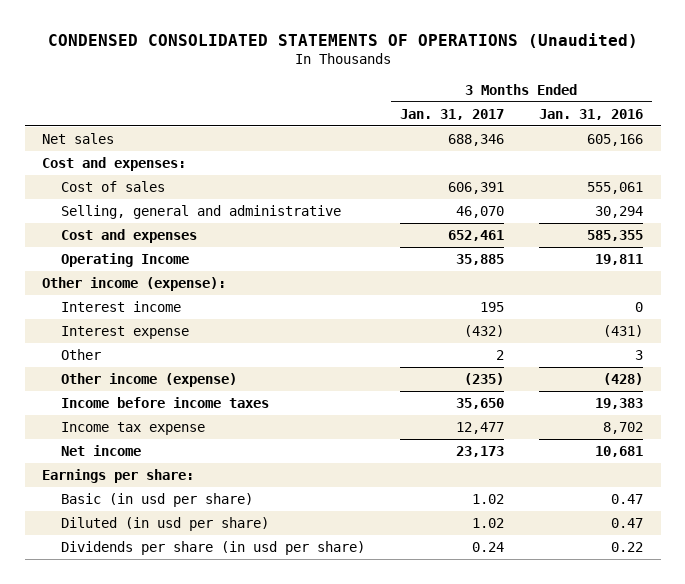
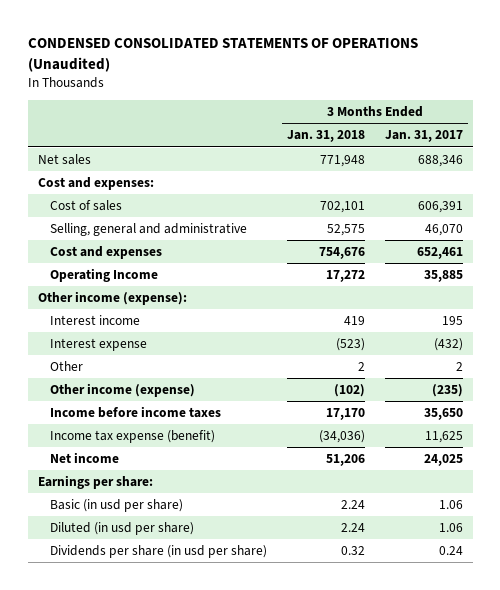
[538,108,643,120] Jan. 31, 2016 -> none
none -> [286,130,365,143] Jan. 31, 2018
[60,421,205,435] Income tax expense -> [49,430,215,444] Income tax expense (benefit)
[455,421,504,434] 12,477 -> [424,431,463,444] 11,625
[455,445,504,457] 23,173 -> [423,454,463,467] 24,025
[471,493,504,504] 1.02 -> [438,500,463,510] 1.06
[471,517,504,528] 1.02 -> [438,523,463,533] 1.06

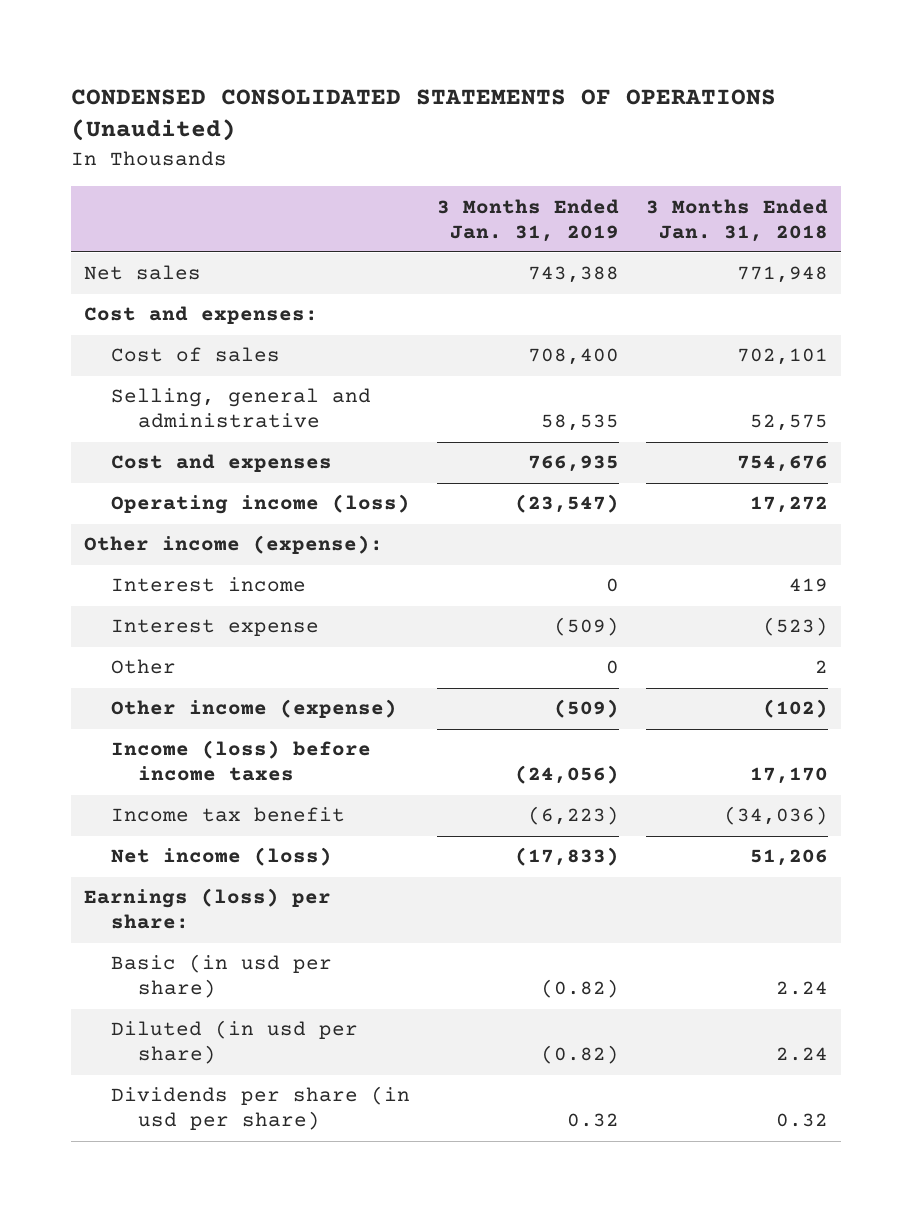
[384,130,463,143] Jan. 31, 2017 -> none
none -> [436,198,619,242] 3 Months Ended Jan. 31, 2019
[49,268,158,283] Operating Income -> [111,494,411,515] Operating income (loss)
[49,406,221,419] Income before income taxes -> [111,740,372,782] Income (loss) before income taxes
[49,430,215,444] Income tax expense (benefit) -> [111,807,346,823] Income tax benefit
[49,452,119,464] Net income -> [111,847,333,867] Net income (loss)
[37,475,153,490] Earnings per share: -> [84,888,332,930] Earnings (loss) per share:

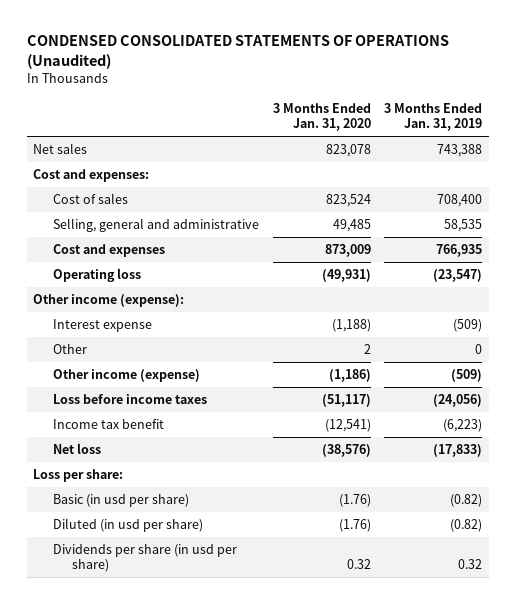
[645,198,828,242] 3 Months Ended Jan. 31, 2018 -> none
none -> [272,103,371,132] 3 Months Ended Jan. 31, 2020
[111,494,411,515] Operating income (loss) -> [52,268,141,283] Operating loss
[111,577,307,593] Interest income -> none
[111,740,372,782] Income (loss) before income taxes -> [52,394,207,405] Loss before income taxes
[111,847,333,867] Net income (loss) -> [52,443,101,455] Net loss
[84,888,332,930] Earnings (loss) per share: -> [33,469,124,483] Loss per share:

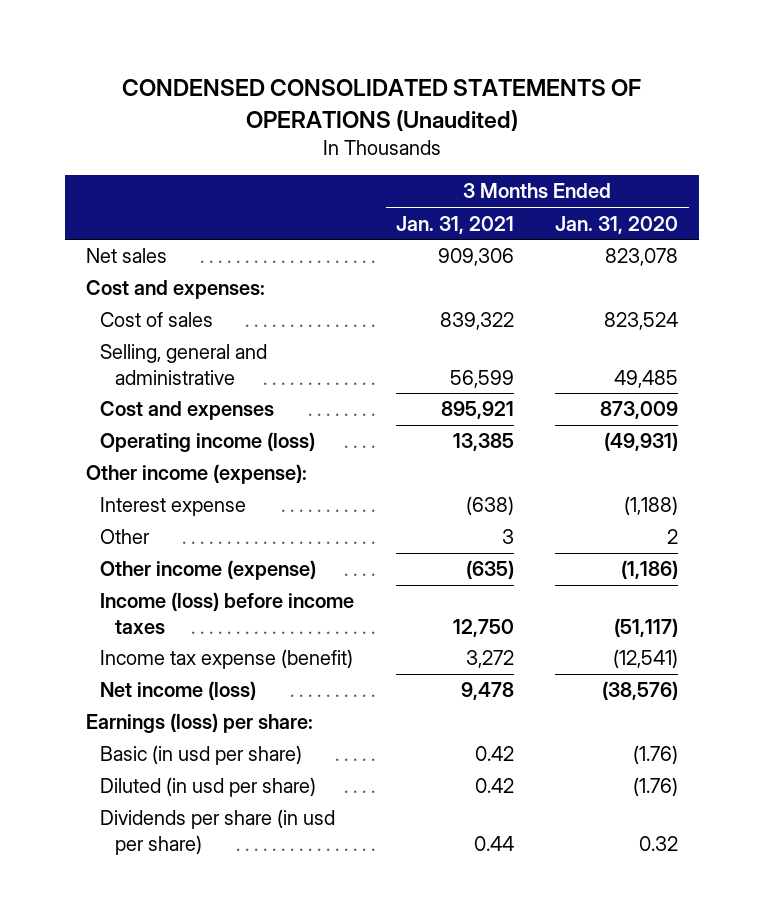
[384,103,483,132] 3 Months Ended Jan. 31, 2019 -> none
none -> [395,215,514,234] Jan. 31, 2021
[52,268,141,283] Operating loss -> [100,432,316,453] Operating income (loss)
[52,394,207,405] Loss before income taxes -> [100,592,355,634] Income (loss) before income taxes
[52,419,164,430] Income tax benefit -> [100,649,354,670] Income tax expense (benefit)
[52,443,101,455] Net loss -> [100,681,257,701] Net income (loss)
[33,469,124,483] Loss per share: -> [85,713,313,734] Earnings (loss) per share:

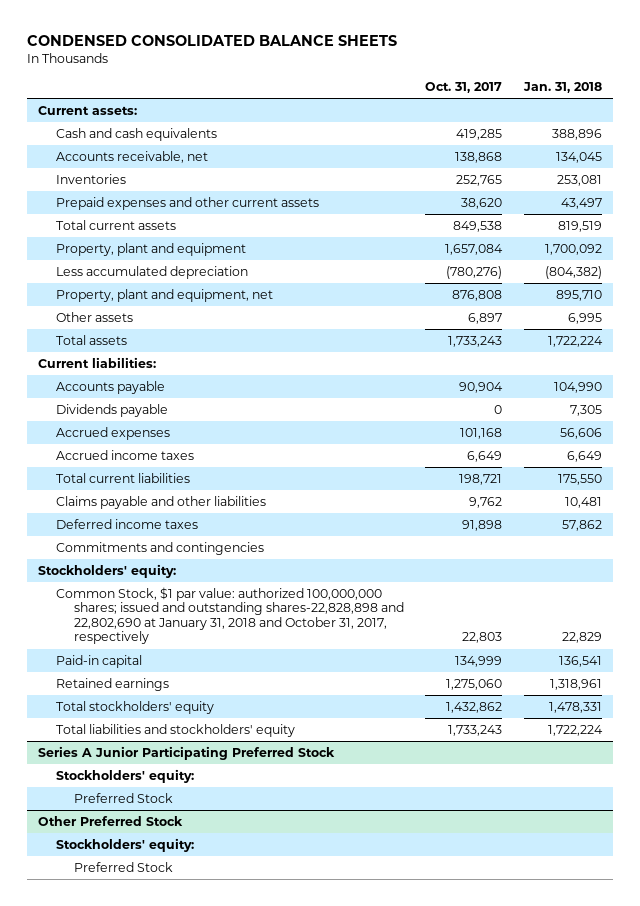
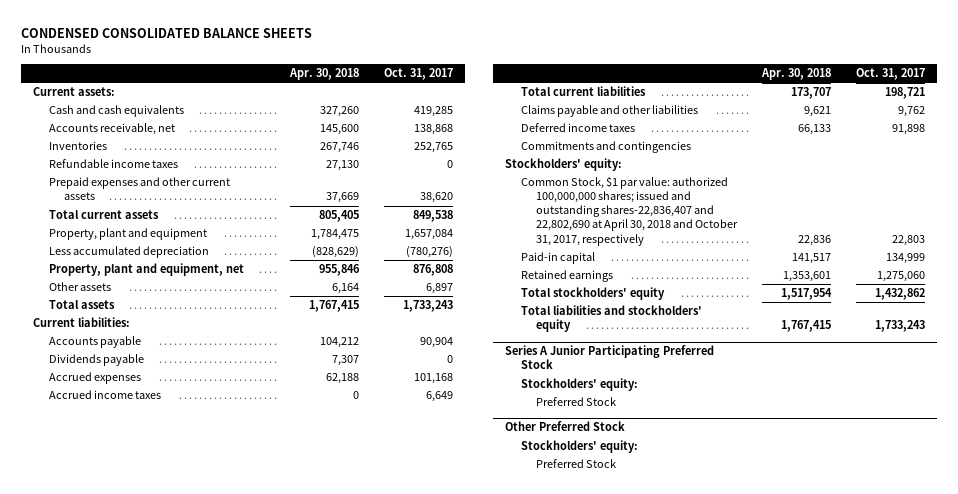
[523,82,603,94] Jan. 31, 2018 -> none
none -> [288,67,359,80] Apr. 30, 2018
none -> [48,159,178,169] Refundable income taxes
[55,586,404,645] Common Stock, $1 par value: authorized 100,000,000 shares; issued and outstanding shares-22,828,898 and 22,802,690 at January 31, 2018 and October 31, 2017, respectively -> [520,176,738,246] Common Stock, $1 par value: authorized 100,000,000 shares; issued and outstanding shares-22,836,407 and 22,802,690 at April 30, 2018 and October 31, 2017, respectively

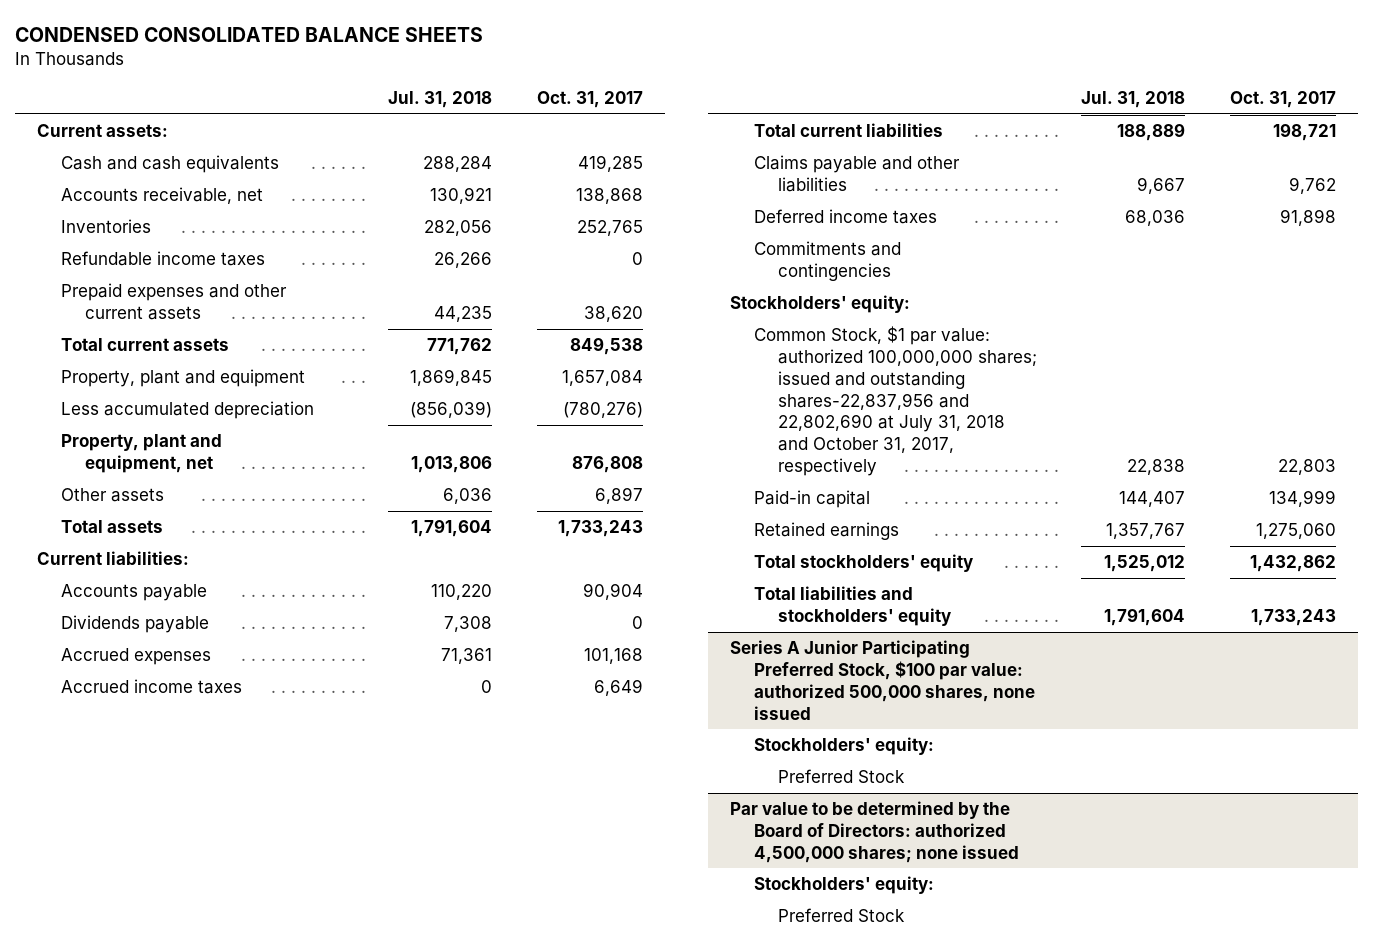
[288,67,359,80] Apr. 30, 2018 -> none
none -> [388,90,493,108] Jul. 31, 2018
[520,176,738,246] Common Stock, $1 par value: authorized 100,000,000 shares; issued and outstanding shares-22,836,407 and 22,802,690 at April 30, 2018 and October 31, 2017, respectively -> [753,326,1037,477] Common Stock, $1 par value: authorized 100,000,000 shares; issued and outstanding shares-22,837,956 and 22,802,690 at July 31, 2018 and October 31, 2017, respectively
[505,345,715,370] Series A Junior Participating Preferred Stock -> [730,640,1035,720] Series A Junior Participating Preferred Stock, $100 par value: authorized 500,000 shares, none issued
[505,421,626,432] Other Preferred Stock -> [730,801,1019,863] Par value to be determined by the Board of Directors: authorized 4,500,000 shares; none issued

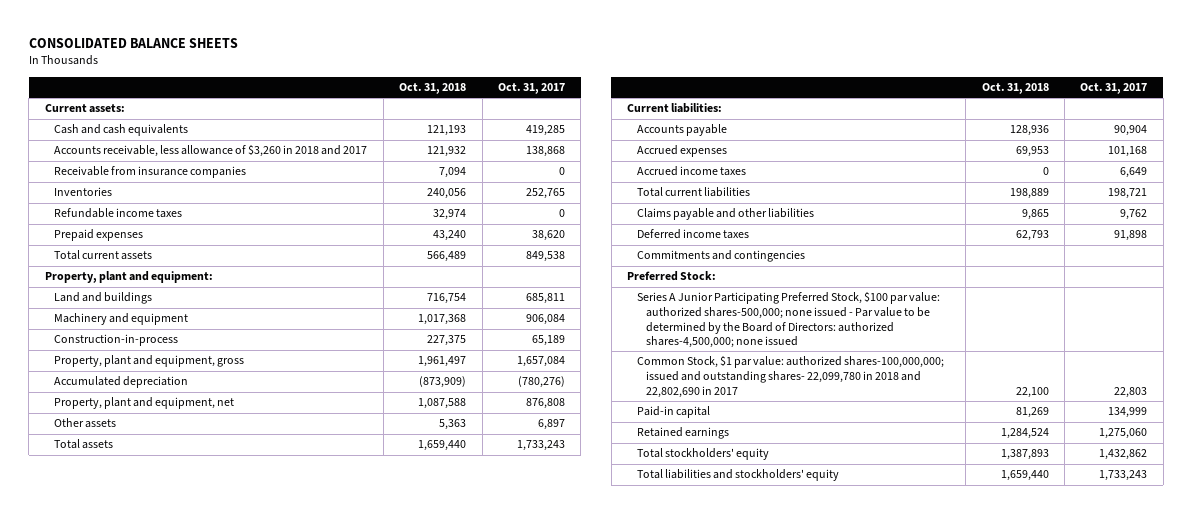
[15,26,484,42] CONDENSED CONSOLIDATED BALANCE SHEETS -> [28,37,238,48] CONSOLIDATED BALANCE SHEETS
[388,90,493,108] Jul. 31, 2018 -> none
none -> [399,82,467,94] Oct. 31, 2018
[61,187,264,205] Accounts receivable, net -> [54,145,368,158] Accounts receivable, less allowance of $3,260 in 2018 and 2017
none -> [54,166,247,179] Receivable from insurance companies
[61,283,288,320] Prepaid expenses and other current assets -> [54,229,144,242] Prepaid expenses
none -> [44,271,213,284] Property, plant and equipment:
none -> [54,292,153,305] Land and buildings
none -> [54,313,189,326] Machinery and equipment
none -> [54,334,179,347] Construction-in-process
[61,369,306,388] Property, plant and equipment -> [54,355,245,368] Property, plant and equipment, gross
[61,401,315,420] Less accumulated depreciation -> [54,376,189,389] Accumulated depreciation
[61,615,210,634] Dividends payable -> none
[730,295,911,314] Stockholders' equity: -> none
none -> [627,271,717,282] Preferred Stock:
none -> [636,292,940,349] Series A Junior Participating Preferred Stock, $100 par value: authorized shares-500,000; none issued - Par value to be determined by the Board of Directors: authorized shares-4,500,000; none issued
[753,326,1037,477] Common Stock, $1 par value: authorized 100,000,000 shares; issued and outstanding shares-22,837,956 and 22,802,690 at July 31, 2018 and October 31, 2017, respectively -> [636,356,944,398] Common Stock, $1 par value: authorized shares-100,000,000; issued and outstanding shares- 22,099,780 in 2018 and 22,802,690 in 2017
[730,640,1035,720] Series A Junior Participating Preferred Stock, $100 par value: authorized 500,000 shares, none issued -> none
[753,737,934,756] Stockholders' equity: -> none
[777,769,905,784] Preferred Stock -> none
[730,801,1019,863] Par value to be determined by the Board of Directors: authorized 4,500,000 shares; none issued -> none
[753,876,934,895] Stockholders' equity: -> none
[777,908,905,923] Preferred Stock -> none

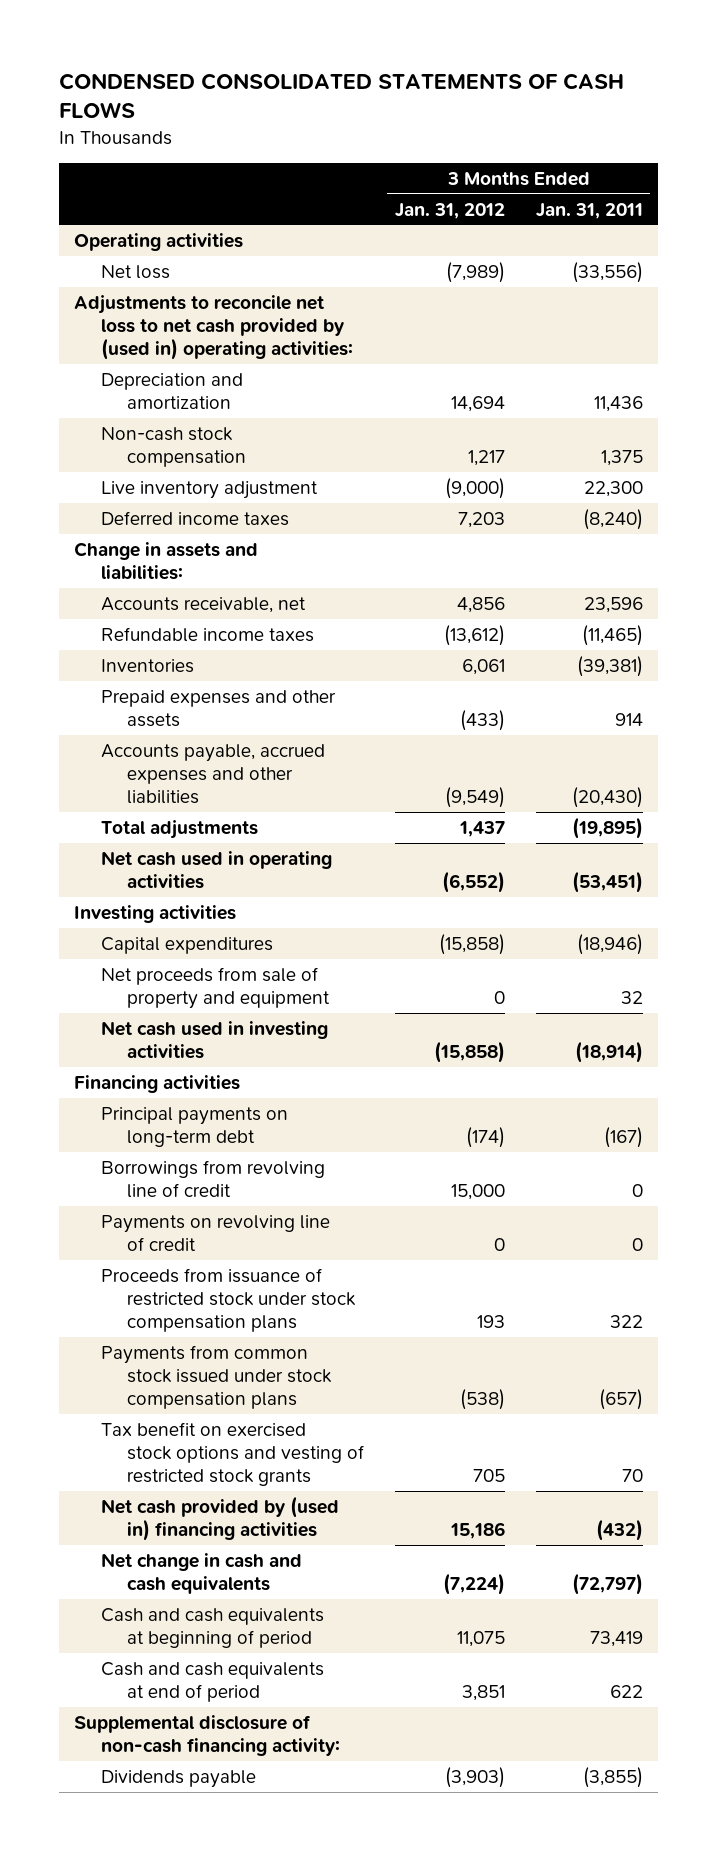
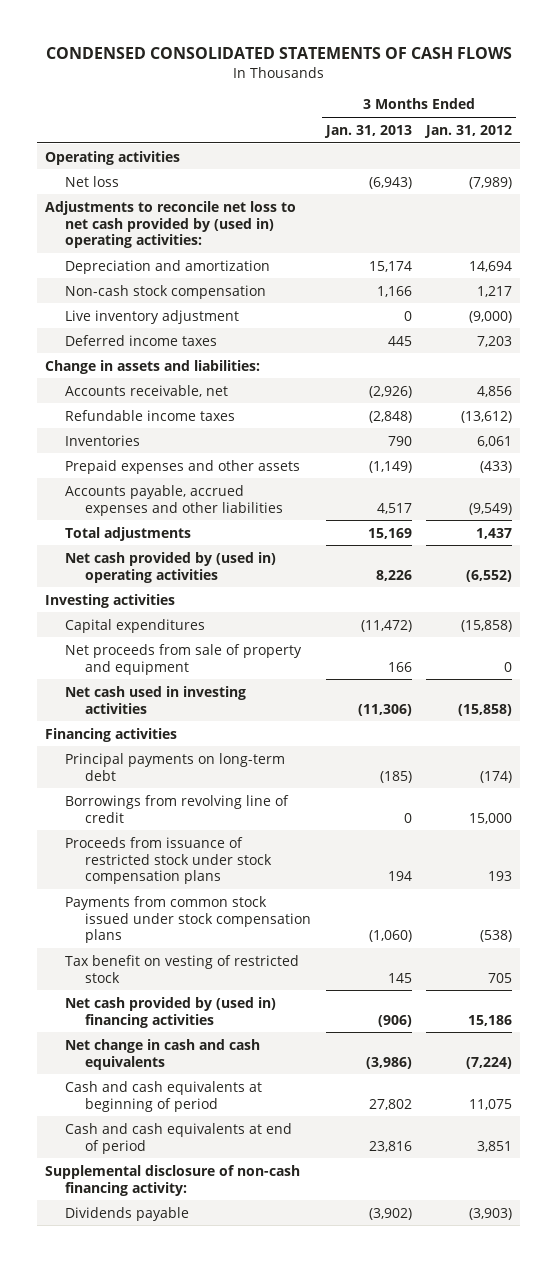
[535,202,643,219] Jan. 31, 2011 -> none
none -> [323,124,412,138] Jan. 31, 2013
[100,850,332,890] Net cash used in operating activities -> [64,551,276,583] Net cash provided by (used in) operating activities
[100,1214,330,1252] Payments on revolving line of credit -> none
[100,1421,365,1487] Tax benefit on exercised stock options and vesting of restricted stock grants -> [64,954,299,983] Tax benefit on vesting of restricted stock

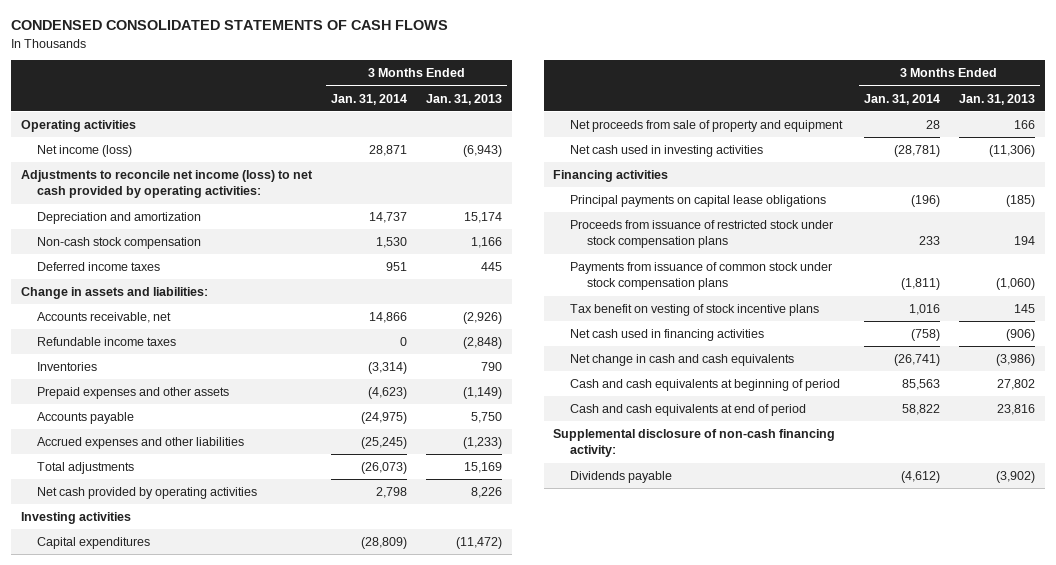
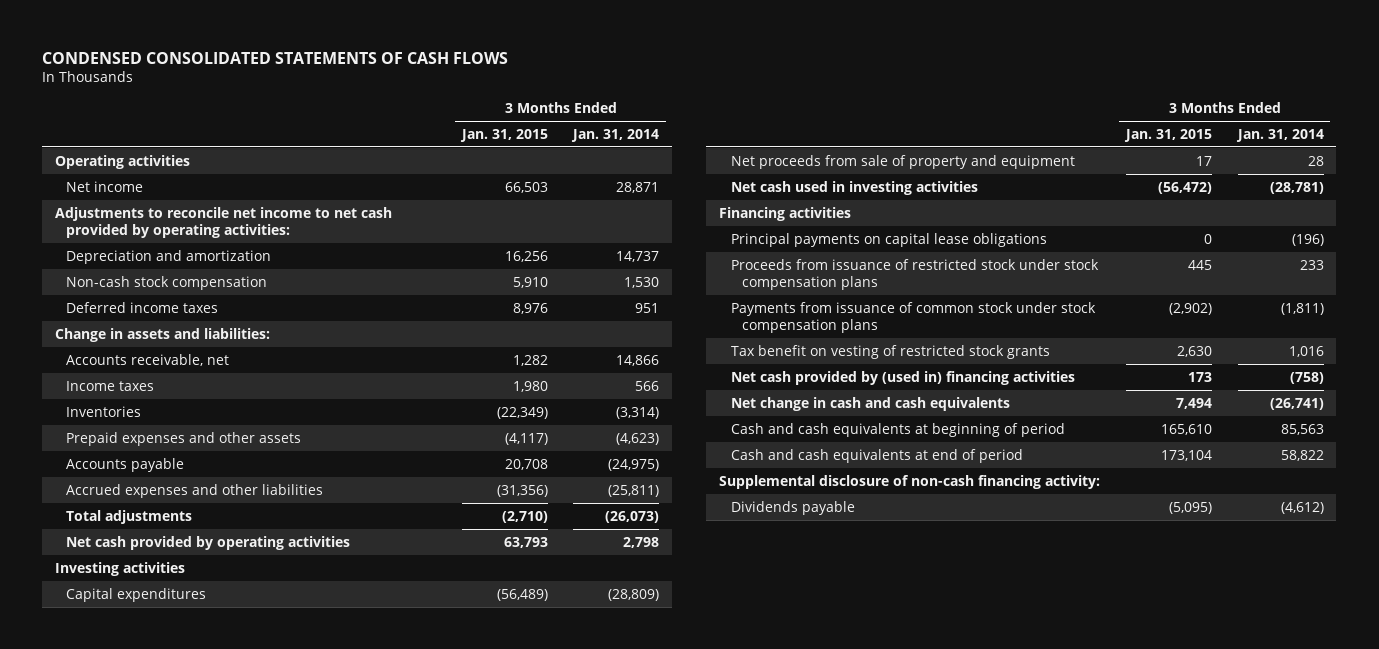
[426,93,503,105] Jan. 31, 2013 -> none
none -> [459,128,548,142] Jan. 31, 2015
[37,145,133,158] Net income (loss) -> [66,180,144,192] Net income
[20,170,313,199] Adjustments to reconcile net income (loss) to net cash provided by operating activities: -> [55,206,393,239] Adjustments to reconcile net income to net cash provided by operating activities:
[37,337,177,347] Refundable income taxes -> [66,380,155,391] Income taxes
[399,337,407,347] 0 -> [635,380,660,391] 566
[360,437,407,450] (25,245) -> [608,484,660,497] (25,811)
[570,304,820,317] Tax benefit on vesting of stock incentive plans -> [730,344,1050,359] Tax benefit on vesting of restricted stock grants
[570,329,765,342] Net cash used in financing activities -> [730,370,1075,385] Net cash provided by (used in) financing activities

